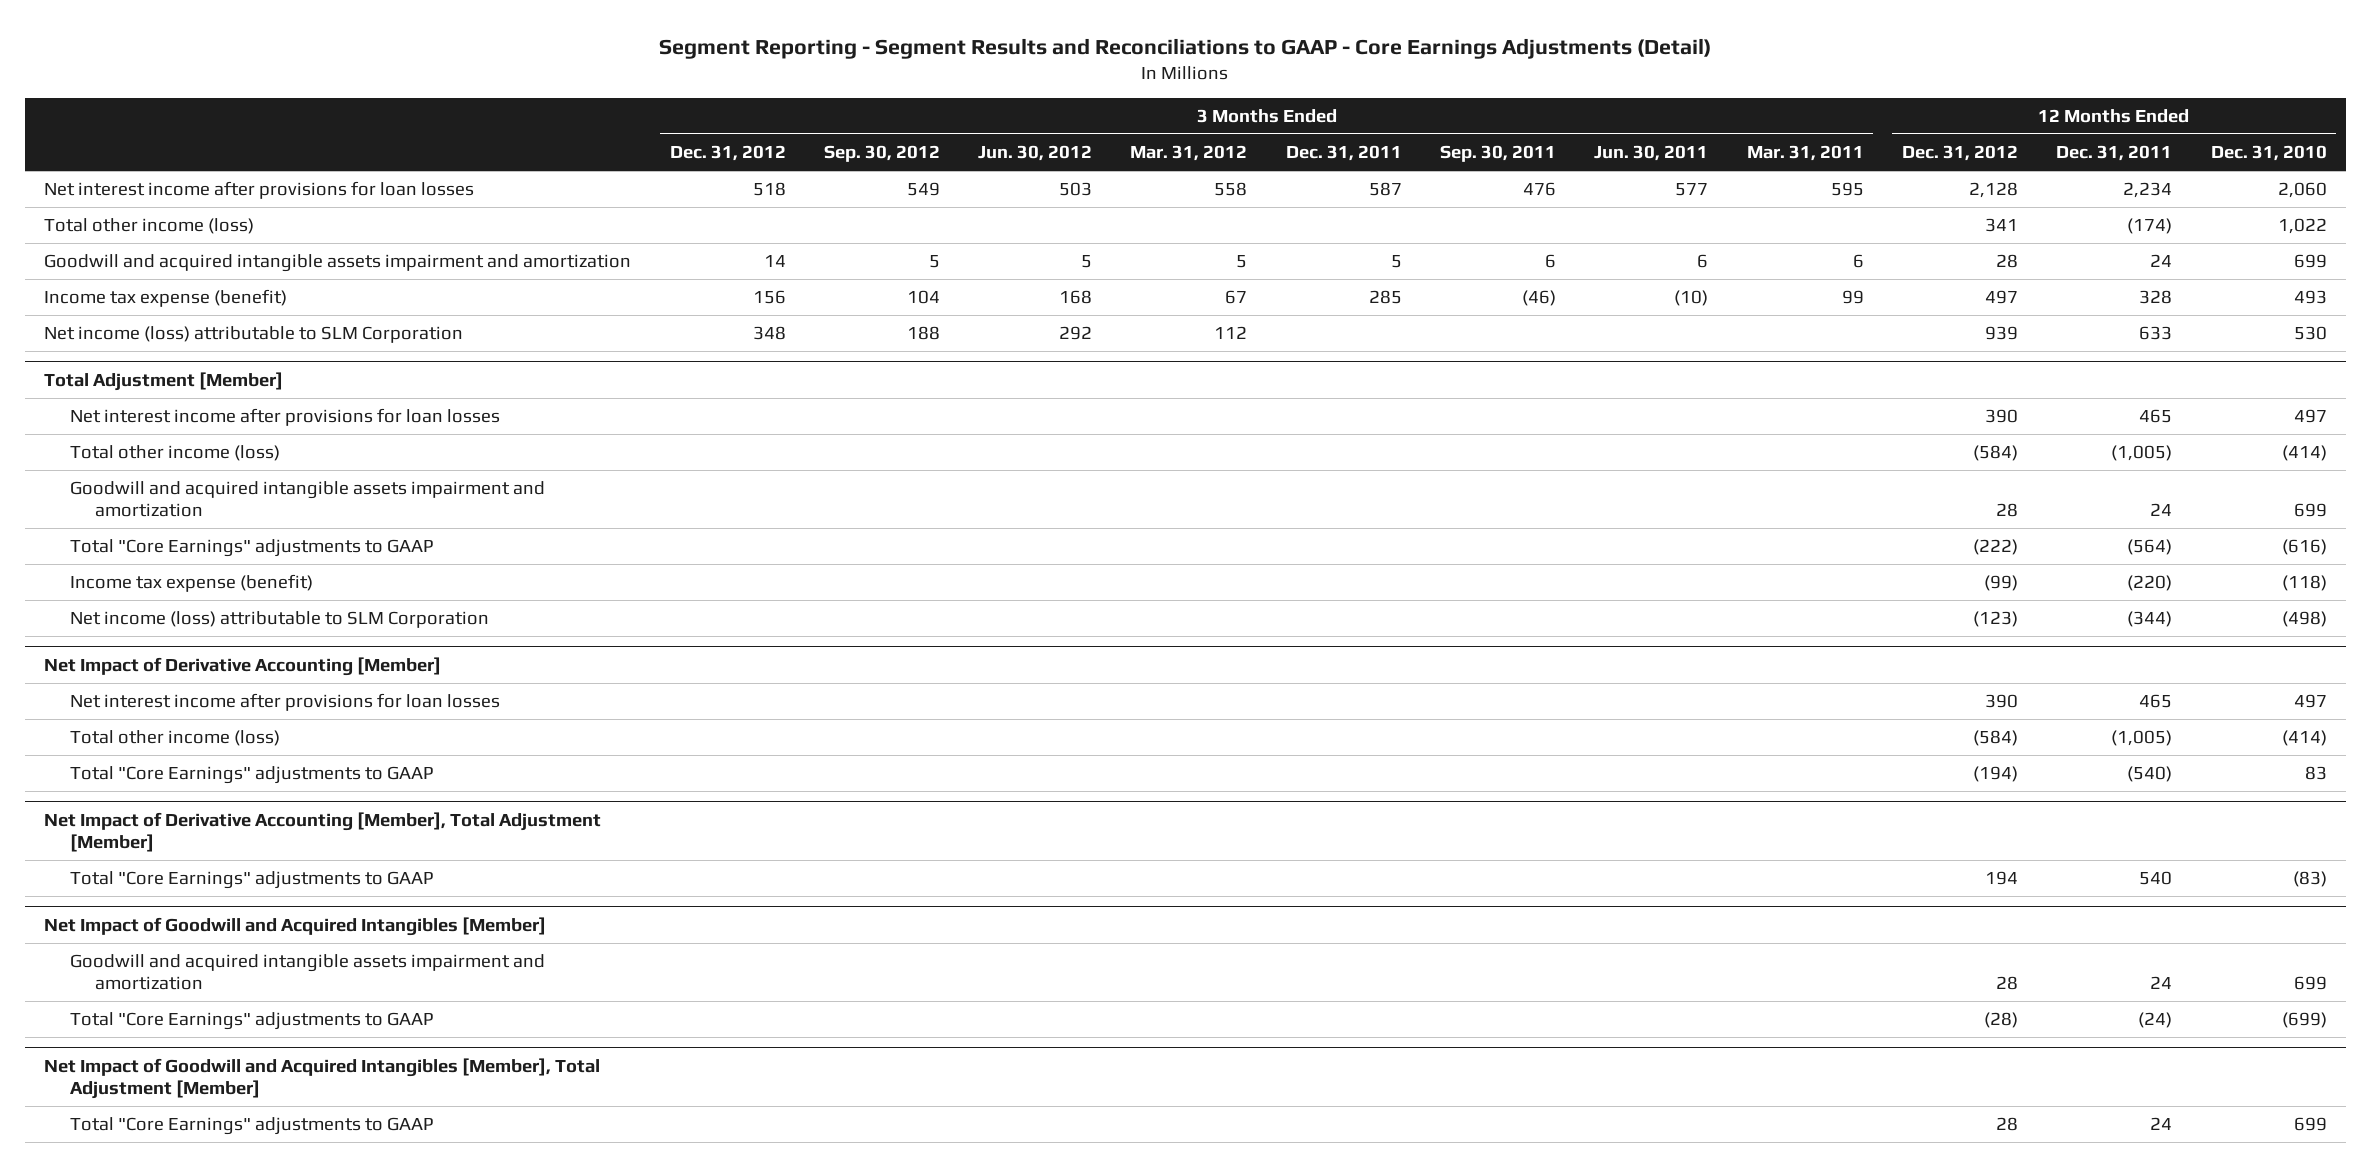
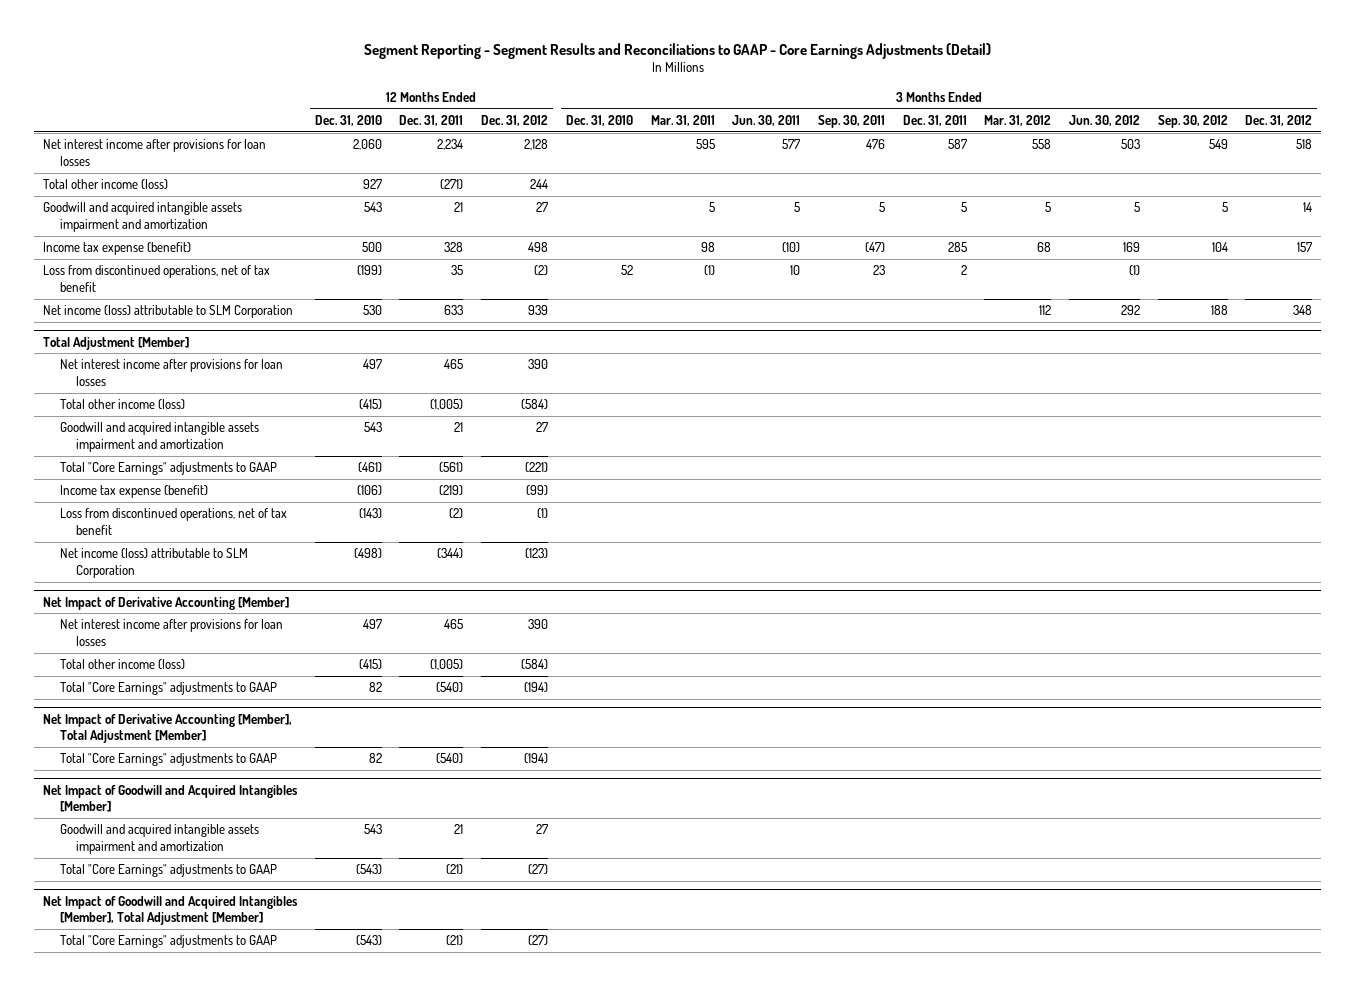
none -> [565,114,633,126] Dec. 31, 2010
[1985,218,2019,233] 341 -> [530,179,549,190] 244
[2127,218,2173,235] (174) -> [440,179,464,190] (271)
[2277,218,2327,235] 1,022 -> [362,179,382,190] 927
[1545,254,1557,269] 6 -> [878,202,885,213] 5
[1697,254,1709,269] 6 -> [794,202,801,213] 5
[1852,254,1864,269] 6 -> [708,202,715,213] 5
[1996,254,2019,269] 28 -> [536,202,549,213] 27
[2150,254,2173,268] 24 -> [454,202,464,213] 21
[2293,254,2327,269] 699 -> [363,202,382,213] 543
[752,290,786,305] 156 -> [1297,242,1313,253] 157
[1059,290,1093,305] 168 -> [1122,242,1140,253] 169
[1225,290,1248,305] 67 -> [1037,242,1052,253] 68
[1522,290,1557,307] (46) -> [864,242,885,253] (47)
[1841,290,1864,305] 99 -> [700,242,715,253] 98
[1985,290,2019,305] 497 -> [528,242,549,253] 498
[2293,290,2327,305] 493 -> [361,242,382,253] 500
none -> [43,265,271,292] Loss from discontinued operations, net of tax benefit
[2281,445,2327,462] (414) -> [358,399,382,410] (415)
[1996,502,2019,517] 28 -> [536,422,549,433] 27
[2150,502,2173,516] 24 -> [454,422,464,433] 21
[2293,502,2327,517] 699 -> [363,422,382,433] 543
[1973,539,2019,556] (222) -> [525,462,549,473] (221)
[2127,539,2173,556] (564) -> [439,462,464,473] (561)
[2281,539,2327,556] (616) -> [357,462,382,473] (461)
[2127,575,2173,592] (220) -> [439,485,464,496] (219)
[2281,575,2327,592] (118) -> [356,485,382,496] (106)
none -> [59,508,287,535] Loss from discontinued operations, net of tax benefit
[2281,730,2327,747] (414) -> [358,659,382,670] (415)
[2304,766,2327,781] 83 -> [368,682,382,693] 82
[1985,871,2019,886] 194 -> [524,753,549,764] (194)
[2139,871,2173,886] 540 -> [436,753,464,764] (540)
[2292,871,2327,888] (83) -> [368,753,382,764] 82
[1996,975,2019,990] 28 -> [536,824,549,835] 27
[2150,975,2173,989] 24 -> [454,824,464,835] 21
[2293,975,2327,990] 699 -> [363,824,382,835] 543
[1984,1012,2019,1029] (28) -> [528,864,549,875] (27)
[2138,1012,2173,1029] (24) -> [446,864,464,875] (21)
[2281,1012,2327,1029] (699) -> [355,864,382,875] (543)
[1996,1117,2019,1132] 28 -> [528,935,549,946] (27)
[2150,1117,2173,1131] 24 -> [446,935,464,946] (21)
[2293,1117,2327,1132] 699 -> [355,935,382,946] (543)

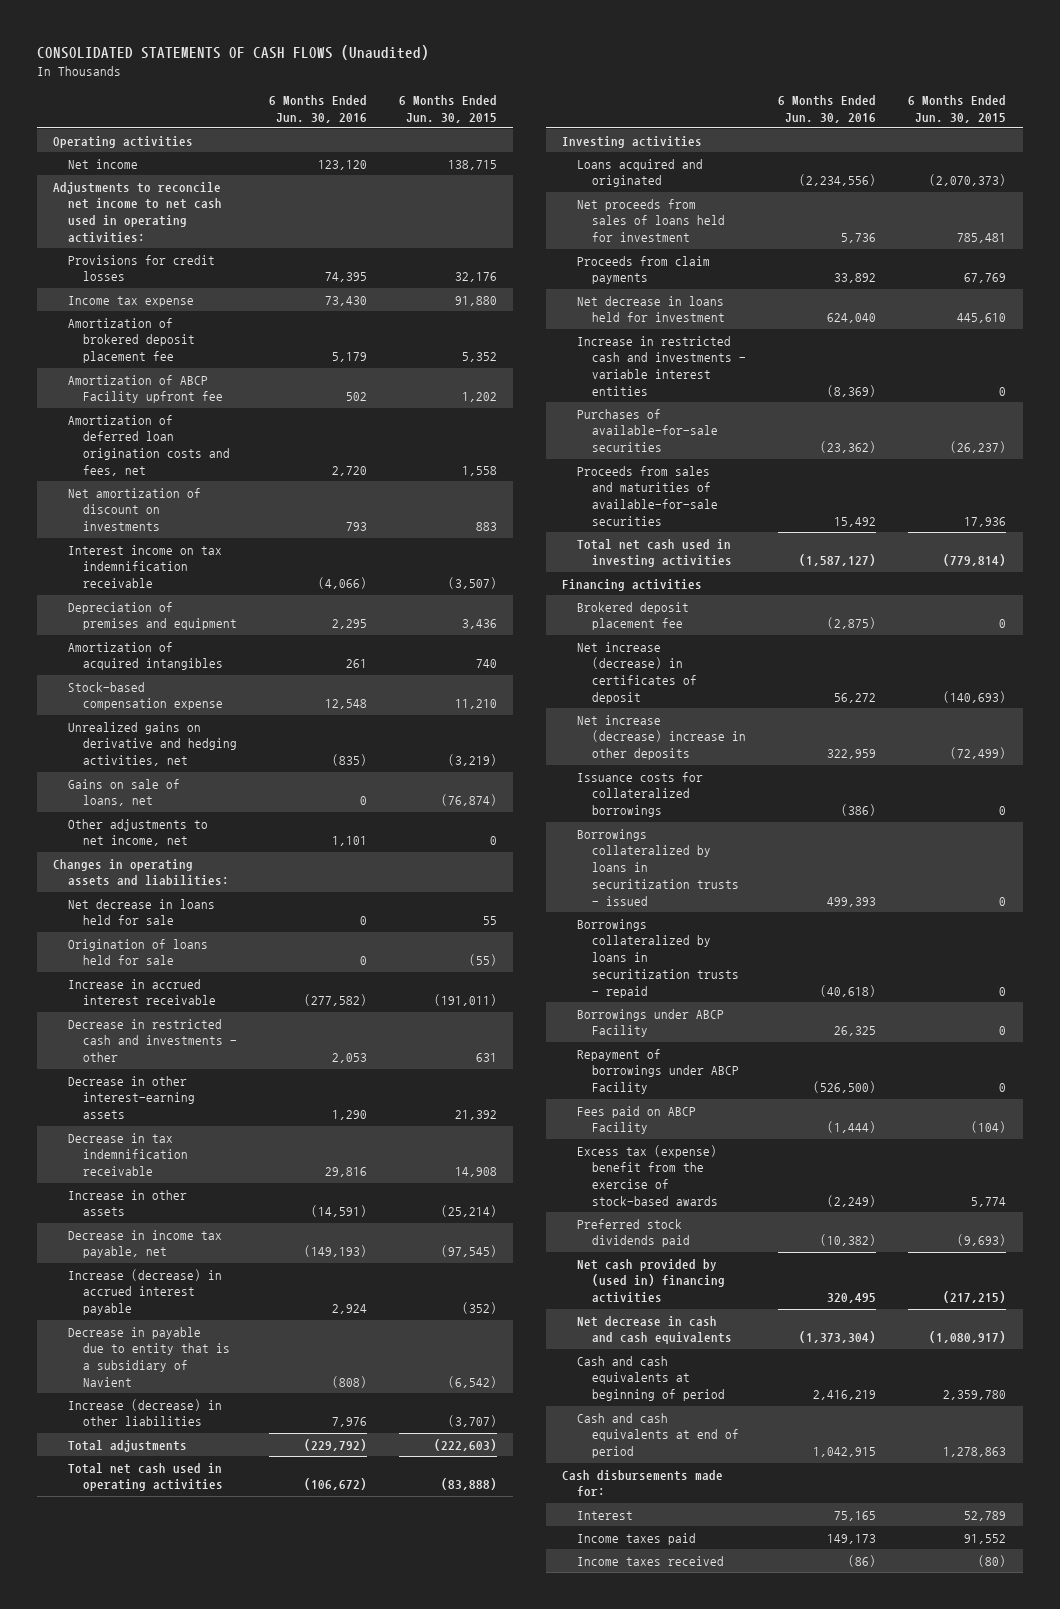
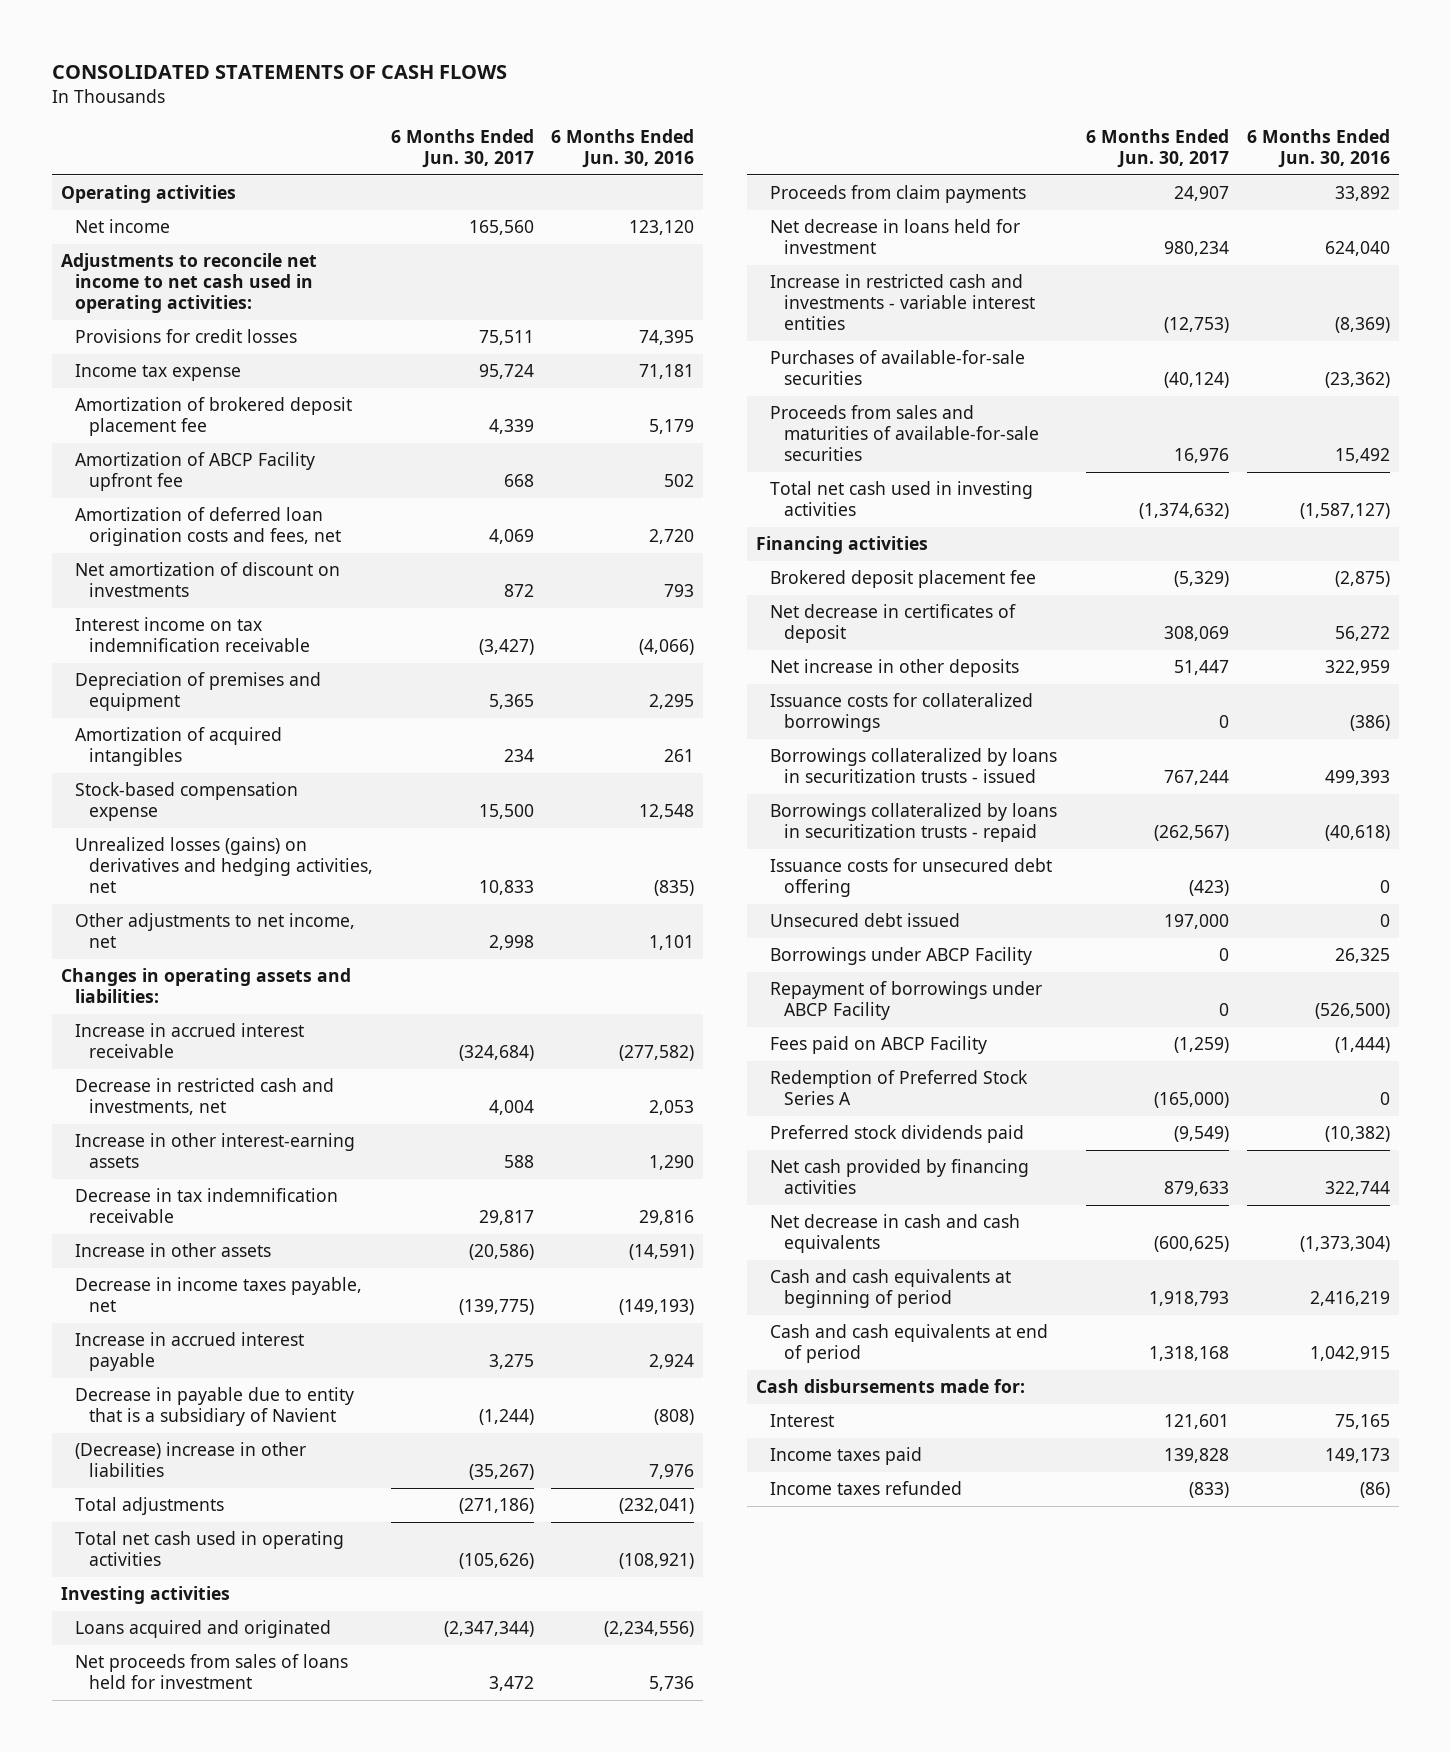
[37,45,430,61] CONSOLIDATED STATEMENTS OF CASH FLOWS (Unaudited) -> [52,65,508,80] CONSOLIDATED STATEMENTS OF CASH FLOWS
[399,94,498,123] 6 Months Ended Jun. 30, 2015 -> none
none -> [390,129,534,169] 6 Months Ended Jun. 30, 2017
[324,295,367,306] 73,430 -> [639,364,695,380] 71,181
[67,778,180,807] Gains on sale of loans, net -> none
[67,721,237,767] Unrealized gains on derivative and hedging activities, net -> [74,837,373,894] Unrealized losses (gains) on derivatives and hedging activities, net
[67,898,215,926] Net decrease in loans held for sale -> none
[67,938,208,966] Origination of loans held for sale -> none
[67,1018,237,1063] Decrease in restricted cash and investments - other -> [74,1078,334,1116] Decrease in restricted cash and investments, net
[67,1075,195,1120] Decrease in other interest-earning assets -> [74,1133,355,1169] Increase in other interest-earning assets
[67,1229,222,1259] Decrease in income tax payable, net -> [74,1277,362,1313] Decrease in income taxes payable, net
[67,1268,222,1316] Increase (decrease) in accrued interest payable -> [74,1332,304,1372] Increase in accrued interest payable
[67,1398,222,1427] Increase (decrease) in other liabilities -> [74,1442,306,1478] (Decrease) increase in other liabilities
[303,1438,367,1451] (229,792) -> [619,1498,695,1515] (232,041)
[303,1478,367,1491] (106,672) -> [619,1553,695,1570] (108,921)
[577,641,697,704] Net increase (decrease) in certificates of deposit -> [769,604,1016,644] Net decrease in certificates of deposit
[577,714,746,761] Net increase (decrease) increase in other deposits -> [769,659,1019,678] Net increase in other deposits
none -> [769,858,1052,898] Issuance costs for unsecured debt offering
none -> [769,913,960,928] Unsecured debt issued
[577,1144,718,1206] Excess tax (expense) benefit from the exercise of stock-based awards -> none
none -> [769,1070,1028,1106] Redemption of Preferred Stock Series A
[577,1258,725,1304] Net cash provided by (used in) financing activities -> [769,1159,1029,1195] Net cash provided by financing activities
[827,1293,877,1304] 320,495 -> [1324,1181,1390,1197] 322,744
[577,1555,725,1566] Income taxes received -> [769,1481,962,1496] Income taxes refunded

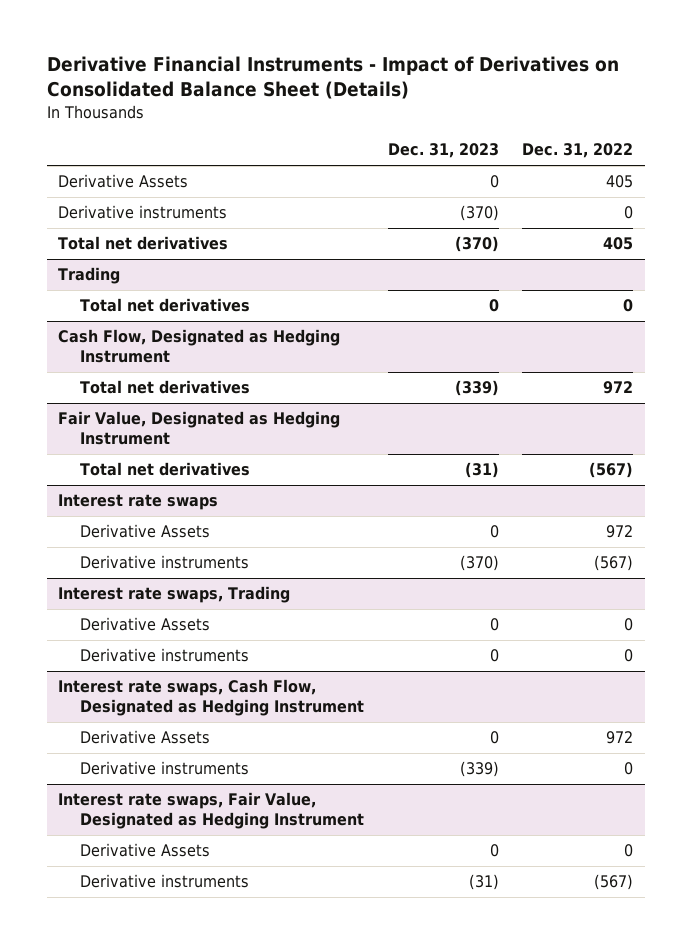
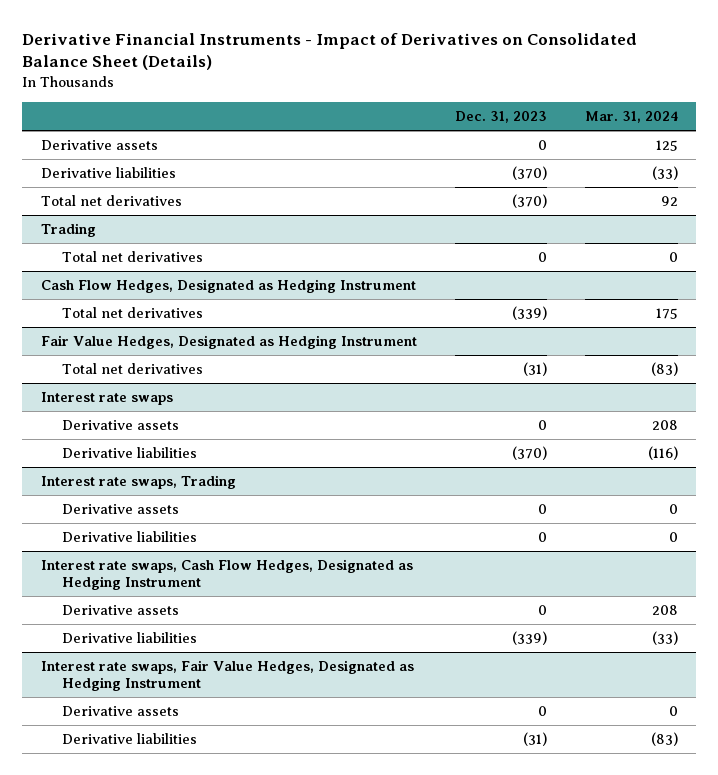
[522,143,634,159] Dec. 31, 2022 -> none
none -> [584,111,678,124] Mar. 31, 2024
[58,174,189,189] Derivative Assets -> [40,140,158,151] Derivative assets
[58,205,228,220] Derivative instruments -> [40,167,176,179] Derivative liabilities
[58,329,341,364] Cash Flow, Designated as Hedging Instrument -> [40,279,416,294] Cash Flow Hedges, Designated as Hedging Instrument
[58,411,341,446] Fair Value, Designated as Hedging Instrument -> [40,335,417,350] Fair Value Hedges, Designated as Hedging Instrument
[80,524,211,539] Derivative Assets -> [62,420,180,431] Derivative assets
[80,555,250,570] Derivative instruments -> [62,447,198,459] Derivative liabilities
[80,617,211,632] Derivative Assets -> [62,504,180,515] Derivative assets
[80,648,250,663] Derivative instruments -> [62,531,198,543] Derivative liabilities
[58,679,365,717] Interest rate swaps, Cash Flow, Designated as Hedging Instrument -> [40,559,413,591] Interest rate swaps, Cash Flow Hedges, Designated as Hedging Instrument
[80,730,211,745] Derivative Assets -> [62,605,180,616] Derivative assets
[80,761,250,776] Derivative instruments -> [62,632,198,644] Derivative liabilities
[58,792,365,830] Interest rate swaps, Fair Value, Designated as Hedging Instrument -> [40,660,414,692] Interest rate swaps, Fair Value Hedges, Designated as Hedging Instrument
[80,843,211,858] Derivative Assets -> [62,706,180,717] Derivative assets
[80,874,250,889] Derivative instruments -> [62,733,198,745] Derivative liabilities

